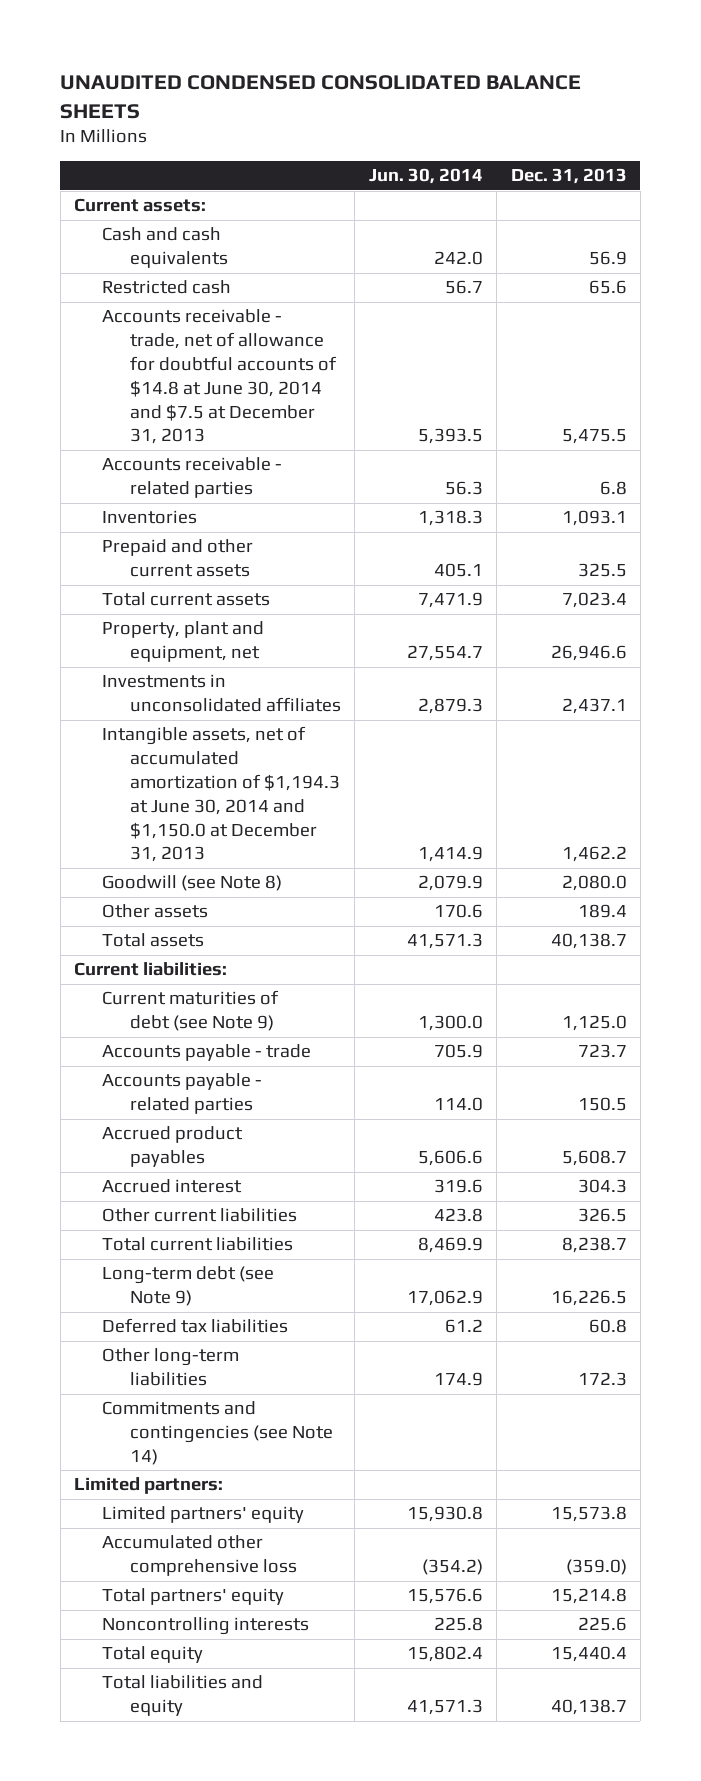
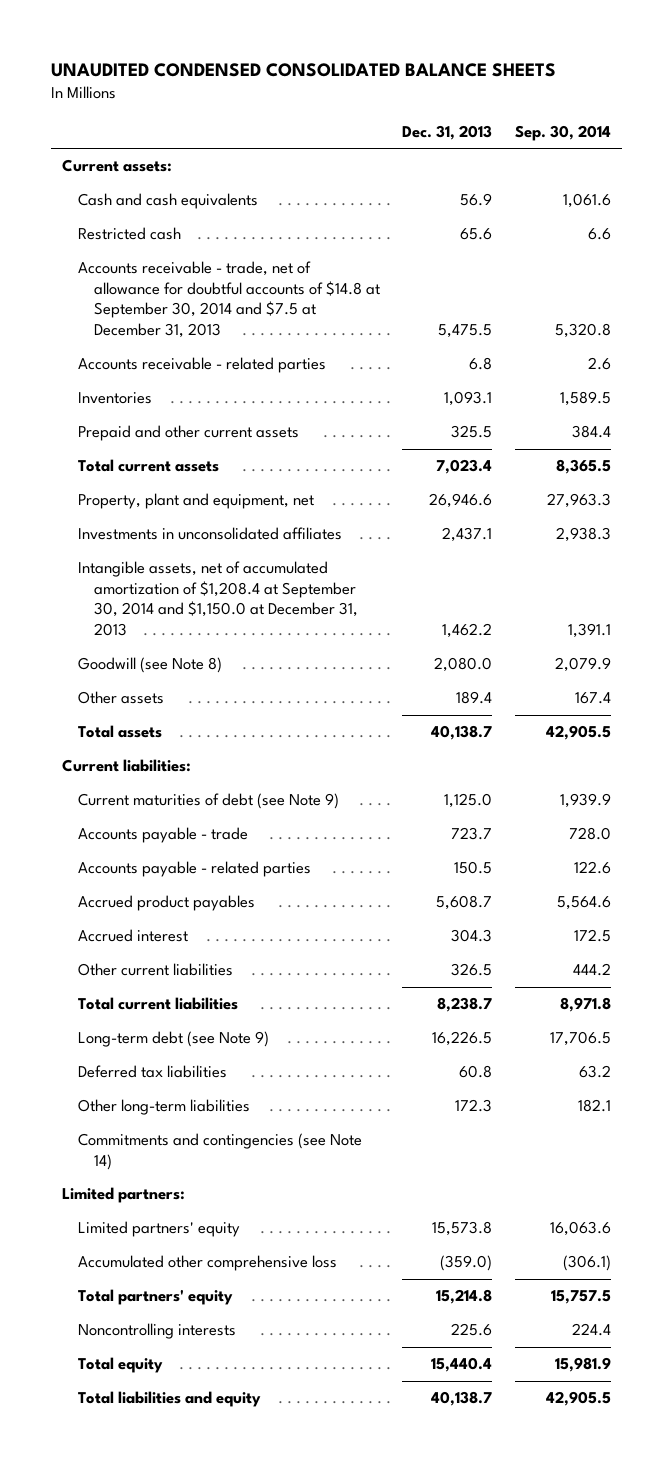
[368,168,483,185] Jun. 30, 2014 -> none
none -> [514,124,611,141] Sep. 30, 2014
[102,309,338,445] Accounts receivable - trade, net of allowance for doubtful accounts of $14.8 at June 30, 2014 and $7.5 at December 31, 2013 -> [77,261,380,339] Accounts receivable - trade, net of allowance for doubtful accounts of $14.8 at September 30, 2014 and $7.5 at December 31, 2013
[102,726,341,863] Intangible assets, net of accumulated amortization of $1,194.3 at June 30, 2014 and $1,150.0 at December 31, 2013 -> [77,561,358,637] Intangible assets, net of accumulated amortization of $1,208.4 at September 30, 2014 and $1,150.0 at December 31, 2013

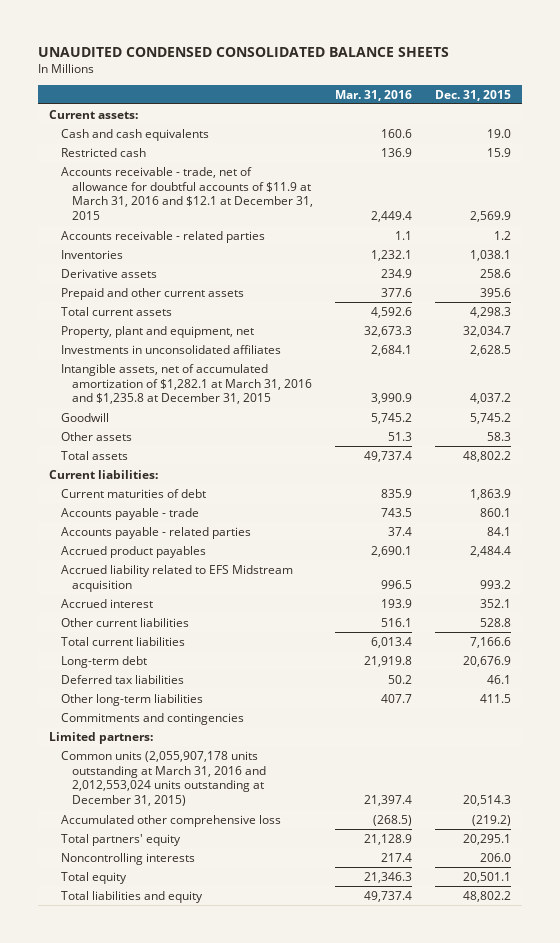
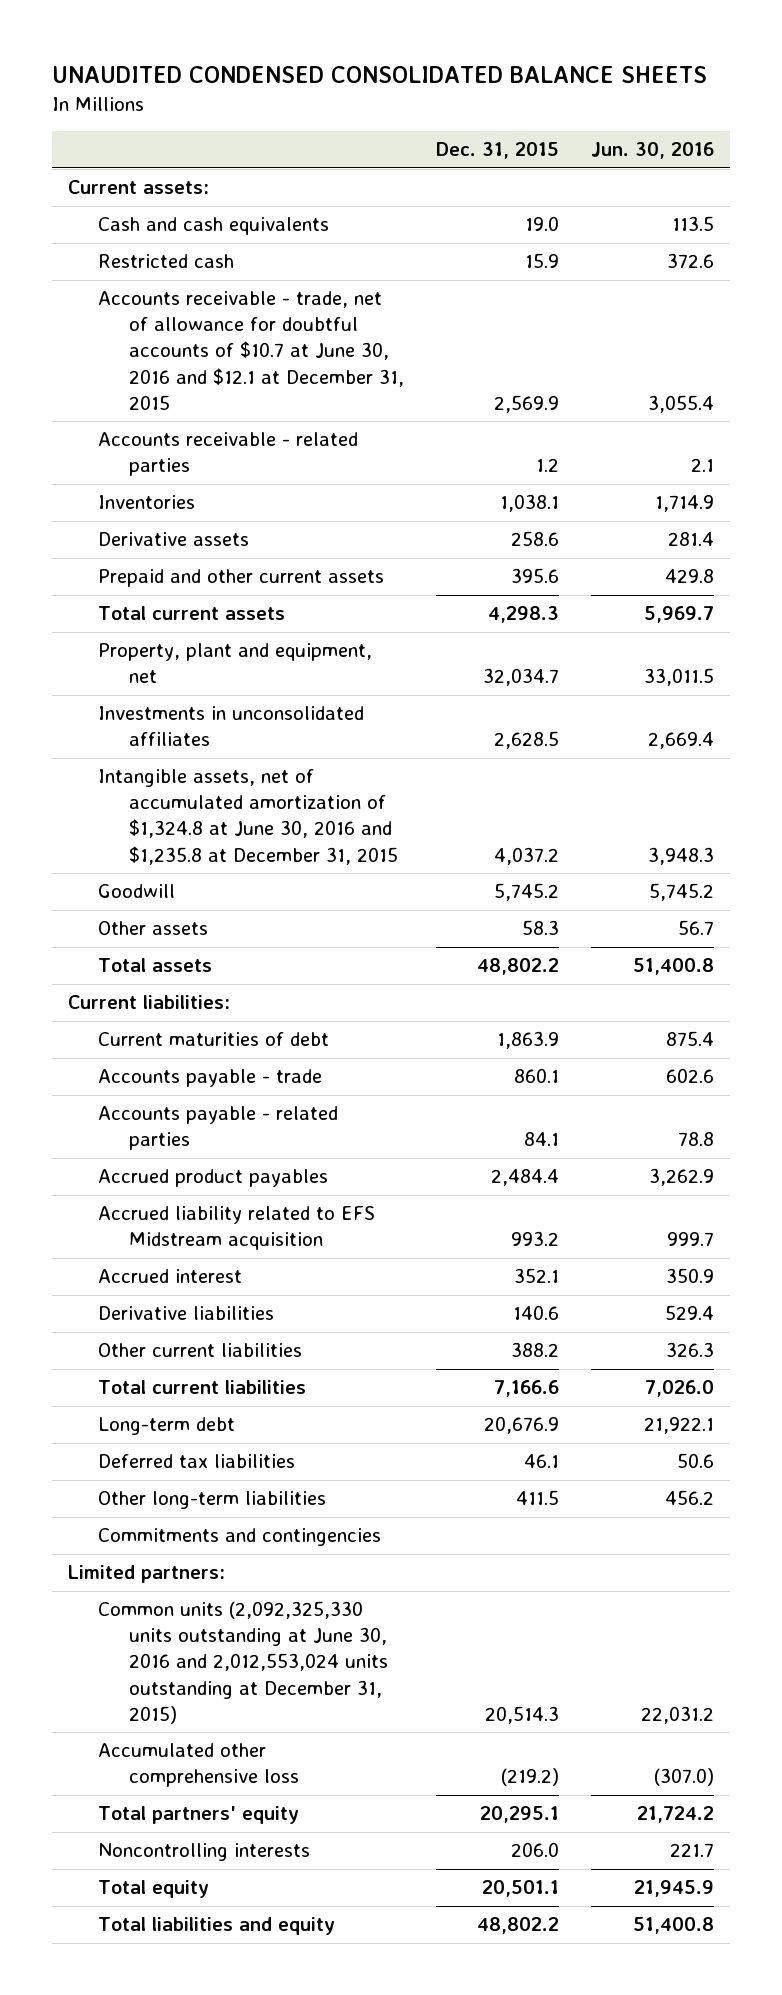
[335,89,413,101] Mar. 31, 2016 -> none
none -> [590,142,714,160] Jun. 30, 2016
[60,166,313,221] Accounts receivable - trade, net of allowance for doubtful accounts of $11.9 at March 31, 2016 and $12.1 at December 31, 2015 -> [98,291,404,410] Accounts receivable - trade, net of allowance for doubtful accounts of $10.7 at June 30, 2016 and $12.1 at December 31, 2015
[60,363,312,405] Intangible assets, net of accumulated amortization of $1,282.1 at March 31, 2016 and $1,235.8 at December 31, 2015 -> [98,769,398,865] Intangible assets, net of accumulated amortization of $1,324.8 at June 30, 2016 and $1,235.8 at December 31, 2015
none -> [98,1306,275,1321] Derivative liabilities
[479,617,511,627] 528.8 -> [510,1342,559,1358] 388.2
[60,750,266,807] Common units (2,055,907,178 units outstanding at March 31, 2016 and 2,012,553,024 units outstanding at December 31, 2015) -> [98,1601,388,1724] Common units (2,092,325,330 units outstanding at June 30, 2016 and 2,012,553,024 units outstanding at December 31, 2015)

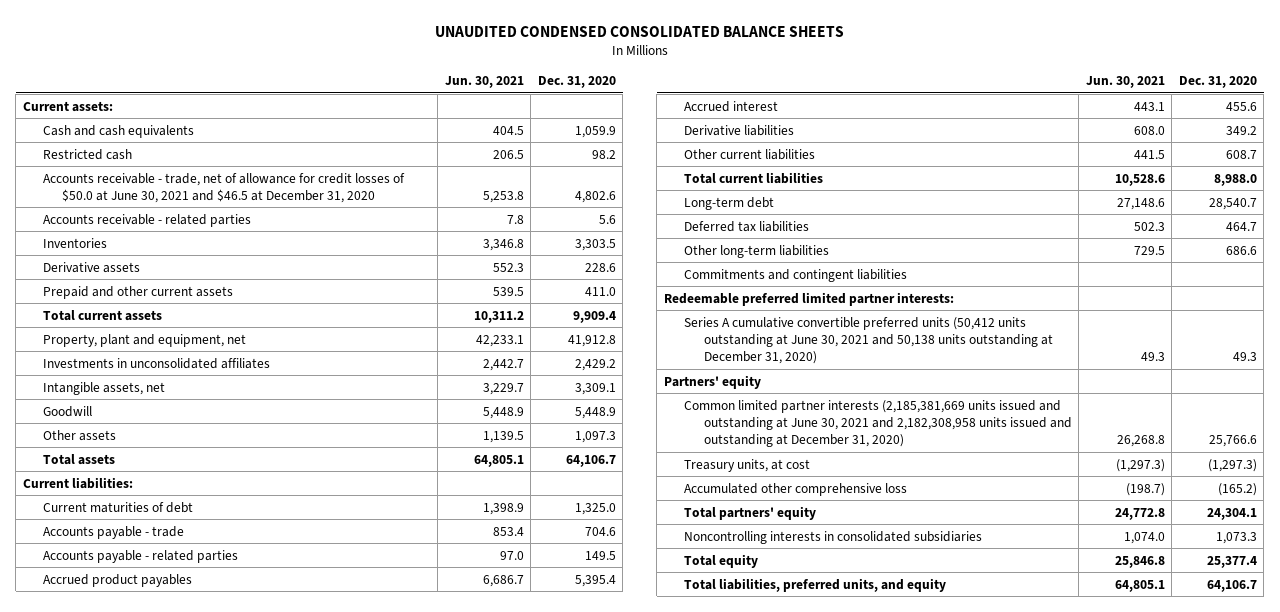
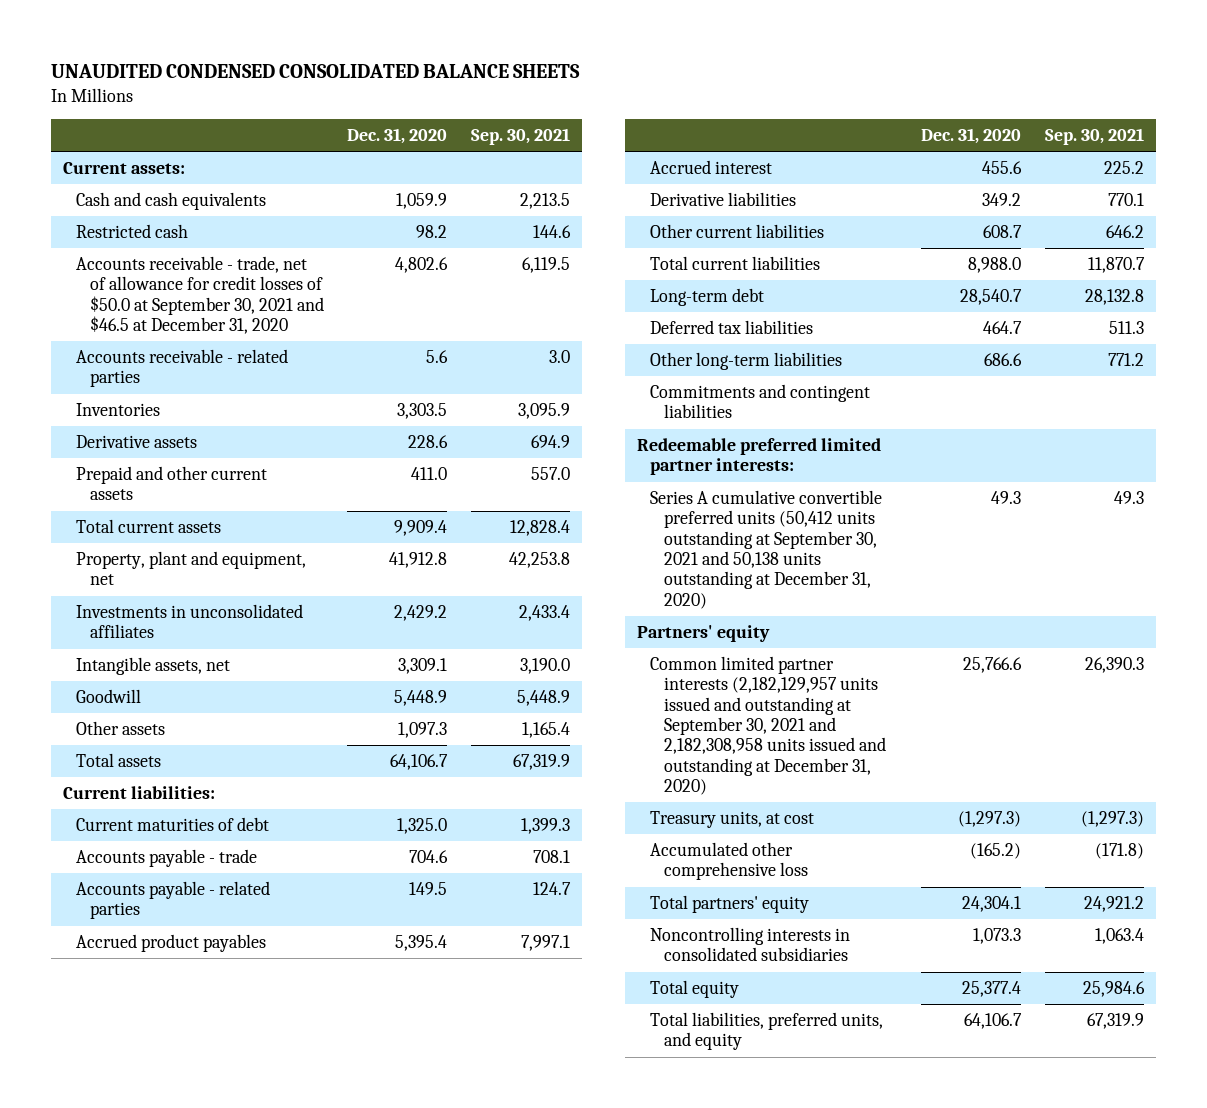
[444,76,524,89] Jun. 30, 2021 -> none
none -> [470,128,570,146] Sep. 30, 2021
[42,172,405,203] Accounts receivable - trade, net of allowance for credit losses of $50.0 at June 30, 2021 and $46.5 at December 31, 2020 -> [76,256,324,335] Accounts receivable - trade, net of allowance for credit losses of $50.0 at September 30, 2021 and $46.5 at December 31, 2020
[683,316,1053,365] Series A cumulative convertible preferred units (50,412 units outstanding at June 30, 2021 and 50,138 units outstanding at December 31, 2020) -> [650,490,883,609] Series A cumulative convertible preferred units (50,412 units outstanding at September 30, 2021 and 50,138 units outstanding at December 31, 2020)
[683,399,1072,448] Common limited partner interests (2,185,381,669 units issued and outstanding at June 30, 2021 and 2,182,308,958 units issued and outstanding at December 31, 2020) -> [650,656,886,796] Common limited partner interests (2,182,129,957 units issued and outstanding at September 30, 2021 and 2,182,308,958 units issued and outstanding at December 31, 2020)

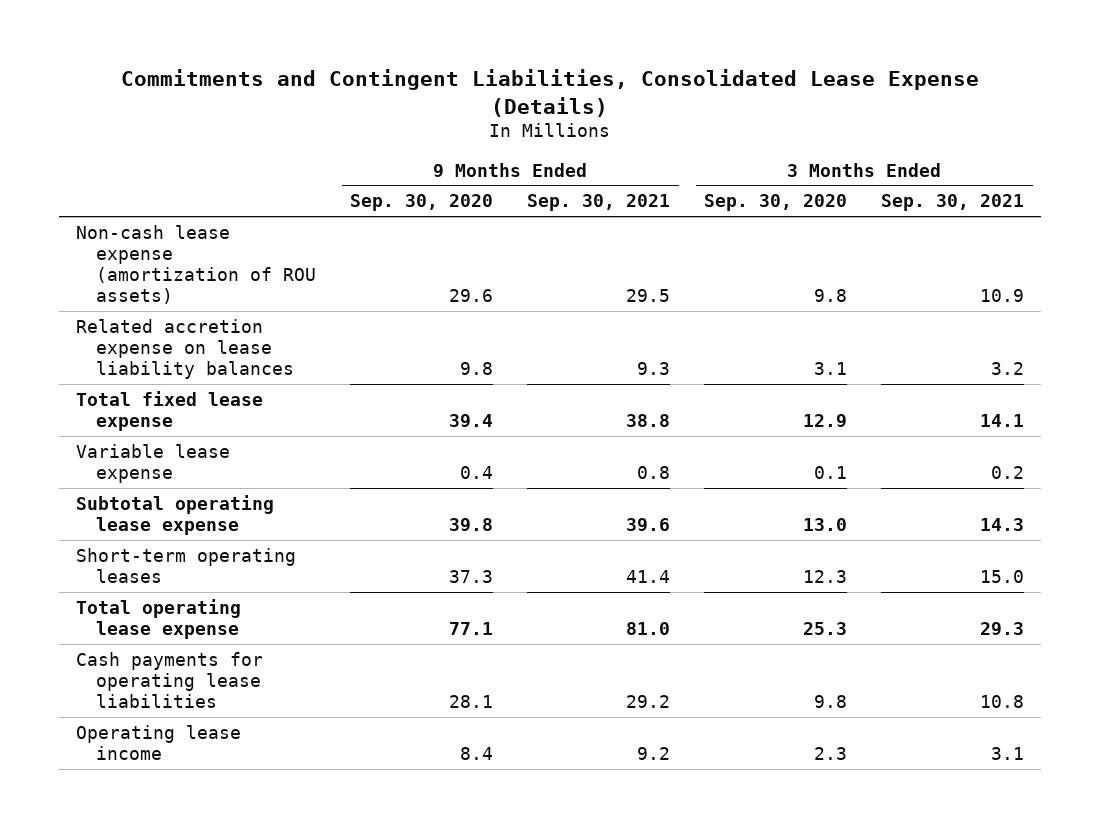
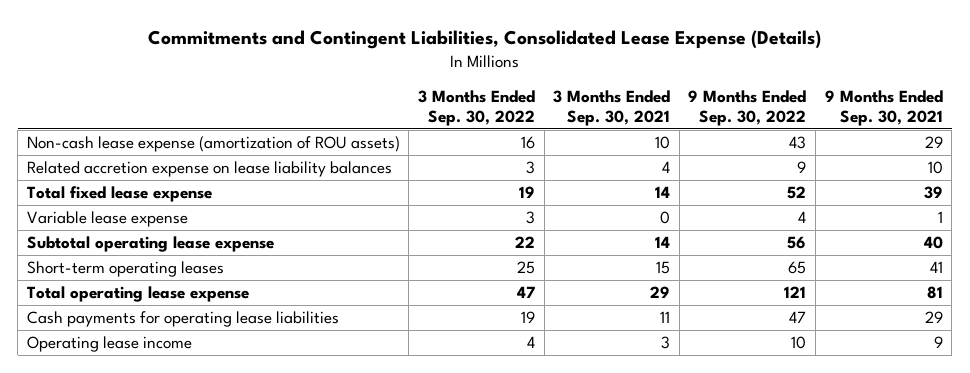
[350,194,494,212] Sep. 30, 2020 -> none
[704,194,848,212] Sep. 30, 2020 -> none
none -> [418,90,536,126] 3 Months Ended Sep. 30, 2022
none -> [688,90,807,126] 9 Months Ended Sep. 30, 2022
[626,288,671,302] 29.5 -> [924,136,943,149] 29
[980,288,1025,302] 10.9 -> [655,136,671,150] 10
[637,361,671,375] 9.3 -> [927,161,943,175] 10
[991,361,1025,375] 3.2 -> [662,161,671,174] 4
[626,413,671,427] 38.8 -> [923,186,943,200] 39
[980,413,1025,427] 14.1 -> [655,186,671,199] 14
[637,465,671,479] 0.8 -> [937,211,943,224] 1
[991,465,1025,479] 0.2 -> [660,211,671,225] 0
[626,517,671,531] 39.6 -> [923,236,943,250] 40
[980,517,1025,531] 14.3 -> [655,236,671,249] 14
[626,569,671,583] 41.4 -> [929,261,943,274] 41
[980,569,1025,583] 15.0 -> [656,261,671,275] 15
[626,621,671,635] 81.0 -> [926,286,943,300] 81
[980,621,1025,635] 29.3 -> [650,286,671,299] 29
[626,694,671,708] 29.2 -> [924,311,943,324] 29
[980,694,1025,708] 10.8 -> [660,311,671,324] 11
[637,746,671,760] 9.2 -> [933,336,943,349] 9
[991,746,1025,760] 3.1 -> [661,336,671,350] 3

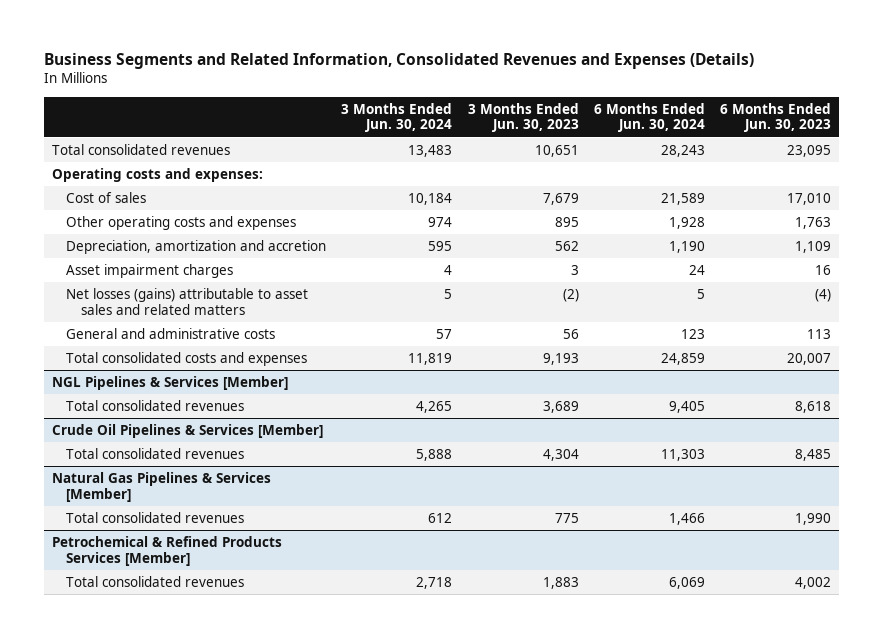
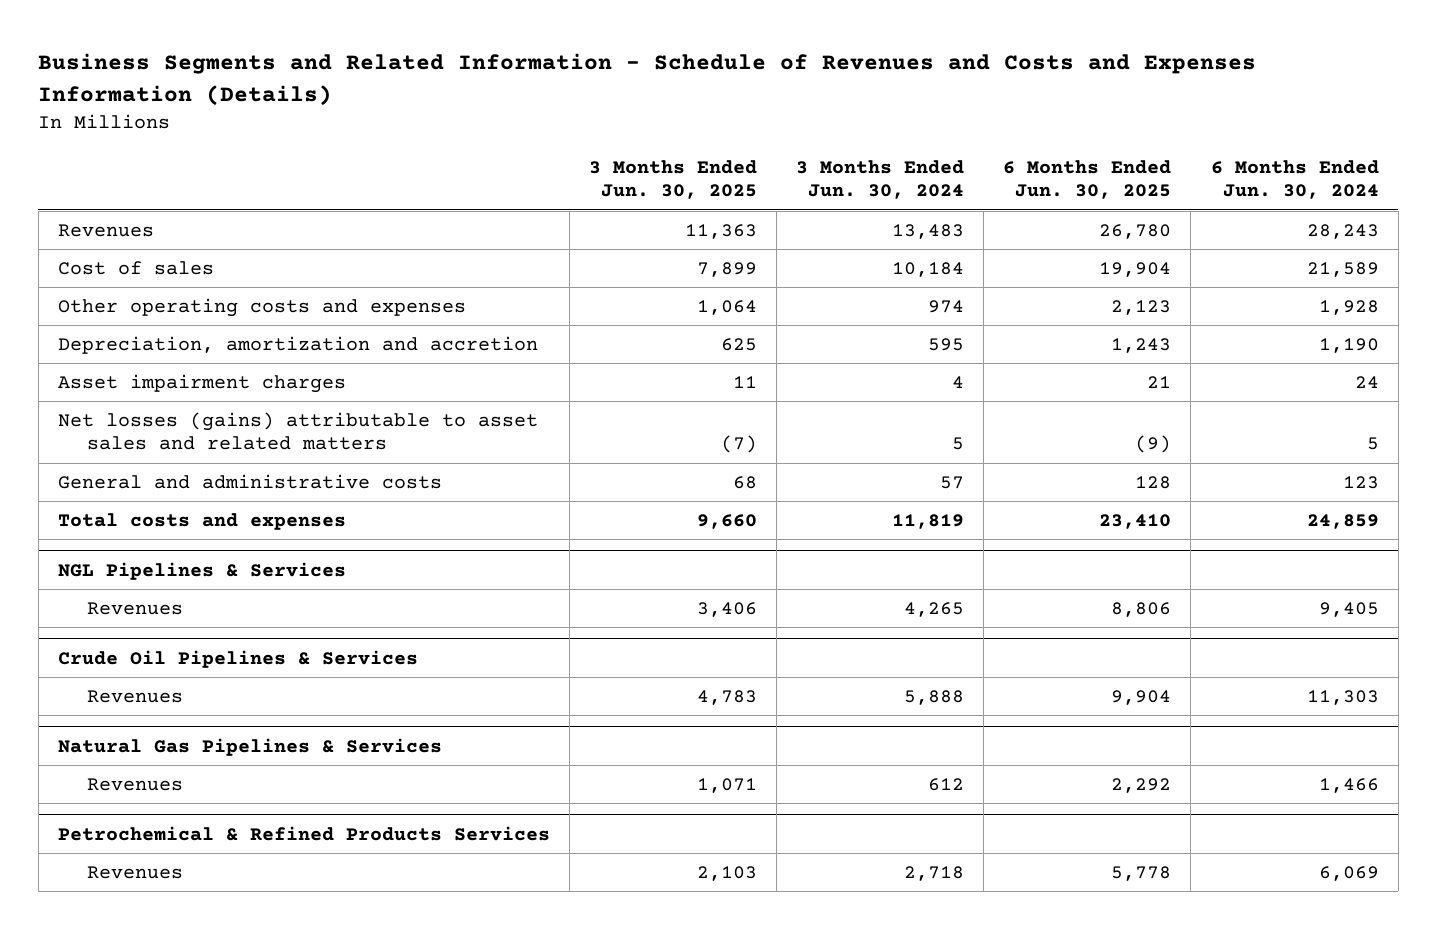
[43,52,754,69] Business Segments and Related Information, Consolidated Revenues and Expenses (Details) -> [38,53,1257,106] Business Segments and Related Information - Schedule of Revenues and Costs and Expenses Information (Details)
[467,102,579,133] 3 Months Ended Jun. 30, 2023 -> none
[719,102,831,133] 6 Months Ended Jun. 30, 2023 -> none
none -> [588,160,757,200] 3 Months Ended Jun. 30, 2025
none -> [1003,160,1172,200] 6 Months Ended Jun. 30, 2025
[51,168,263,183] Operating costs and expenses: -> none
[51,144,230,156] Total consolidated revenues -> [57,224,154,238] Revenues
[66,352,308,367] Total consolidated costs and expenses -> [57,513,346,531] Total costs and expenses
[51,376,288,391] NGL Pipelines & Services [Member] -> [57,561,346,580] NGL Pipelines & Services
[66,400,245,412] Total consolidated revenues -> [86,602,183,616] Revenues
[51,424,323,439] Crude Oil Pipelines & Services [Member] -> [57,649,418,668] Crude Oil Pipelines & Services
[66,448,245,460] Total consolidated revenues -> [86,690,183,704] Revenues
[51,472,271,502] Natural Gas Pipelines & Services [Member] -> [57,737,442,756] Natural Gas Pipelines & Services
[66,512,245,524] Total consolidated revenues -> [86,778,183,792] Revenues
[51,536,282,566] Petrochemical & Refined Products Services [Member] -> [57,825,550,841] Petrochemical & Refined Products Services
[66,576,245,588] Total consolidated revenues -> [86,866,183,880] Revenues

